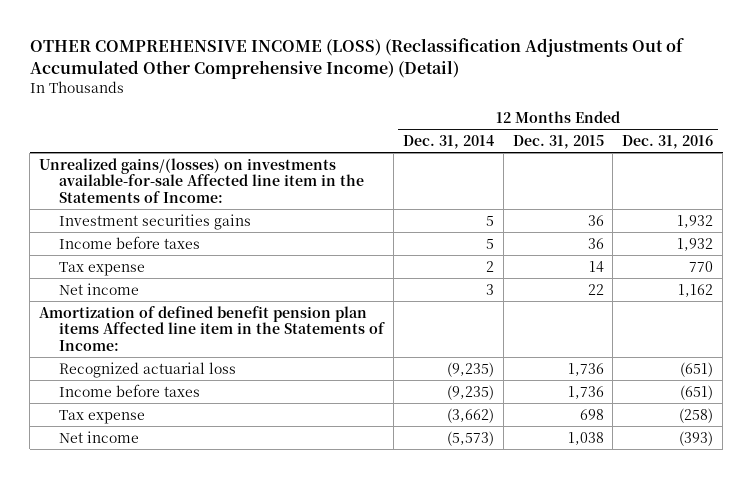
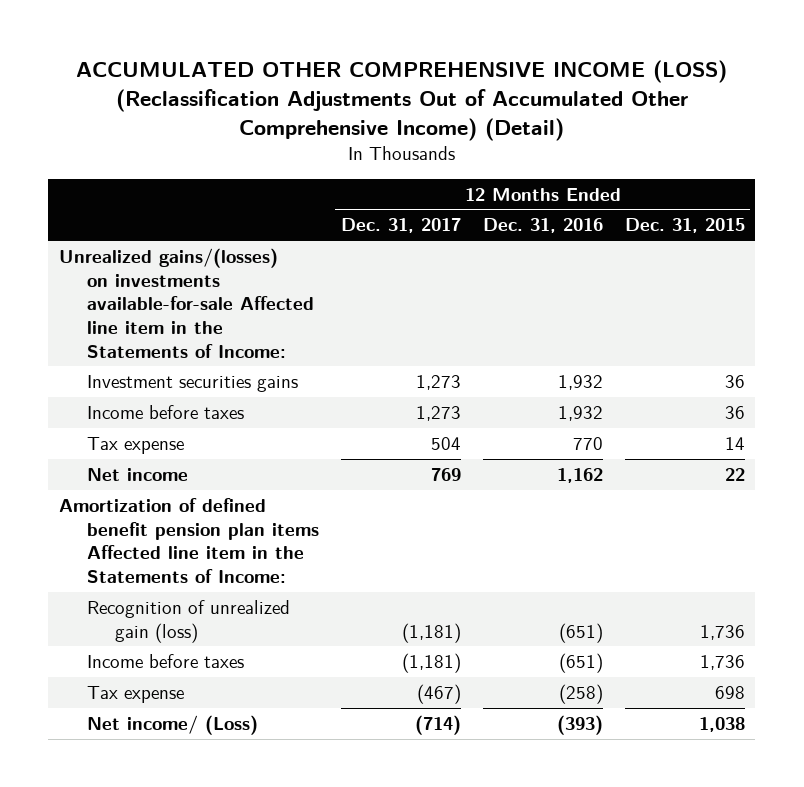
[29,37,684,79] OTHER COMPREHENSIVE INCOME (LOSS) (Reclassification Adjustments Out of Accumulated Other Comprehensive Income) (Detail) -> [75,60,727,142] ACCUMULATED OTHER COMPREHENSIVE INCOME (LOSS) (Reclassification Adjustments Out of Accumulated Other Comprehensive Income) (Detail)
[402,135,494,150] Dec. 31, 2014 -> none
none -> [340,218,461,234] Dec. 31, 2017
[59,361,237,378] Recognized actuarial loss -> [86,599,290,643] Recognition of unrealized gain (loss)
[59,430,140,443] Net income -> [86,714,258,735] Net income/ (Loss)

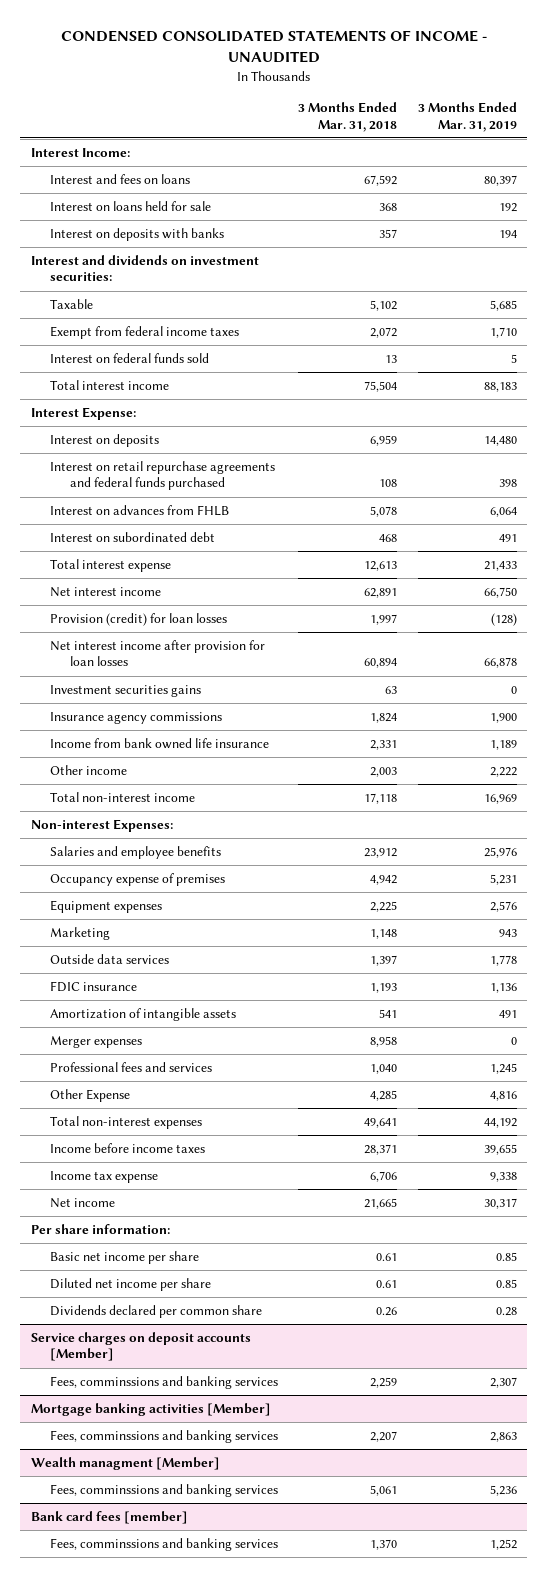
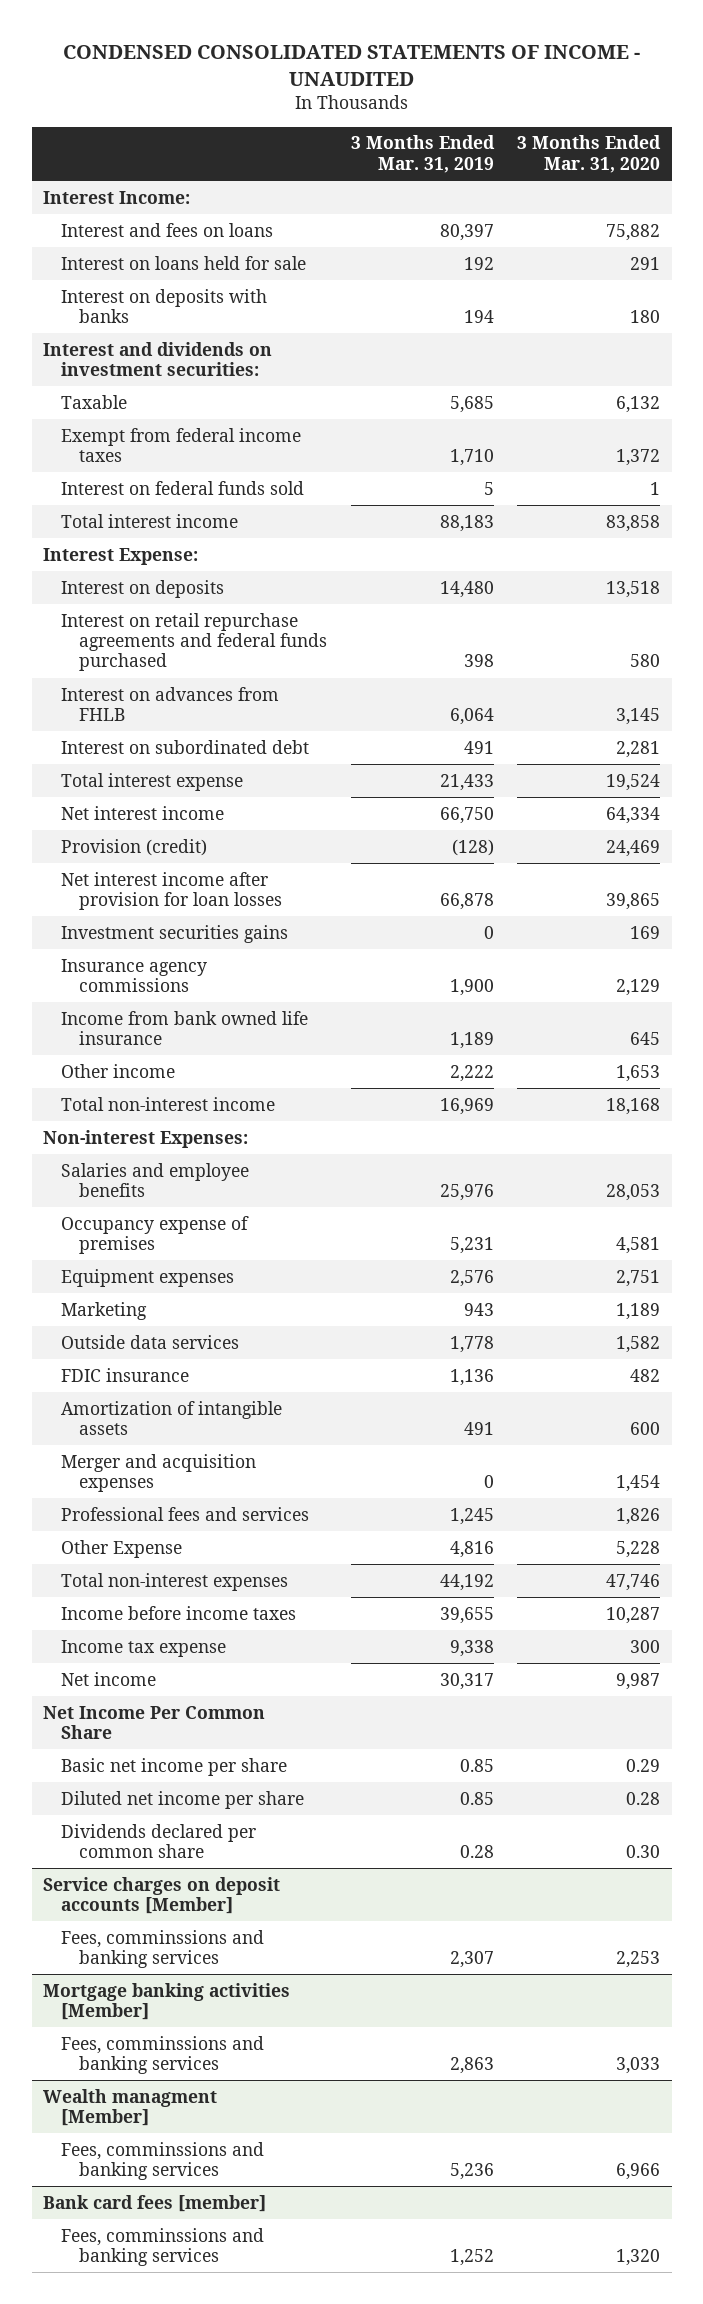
[298,101,398,132] 3 Months Ended Mar. 31, 2018 -> none
none -> [517,135,662,173] 3 Months Ended Mar. 31, 2020
[50,612,228,626] Provision (credit) for loan losses -> [61,838,208,856] Provision (credit)
[50,1035,143,1048] Merger expenses -> [61,1453,257,1493] Merger and acquisition expenses
[30,1223,170,1234] Per share information: -> [43,1705,266,1740] Net Income Per Common Share

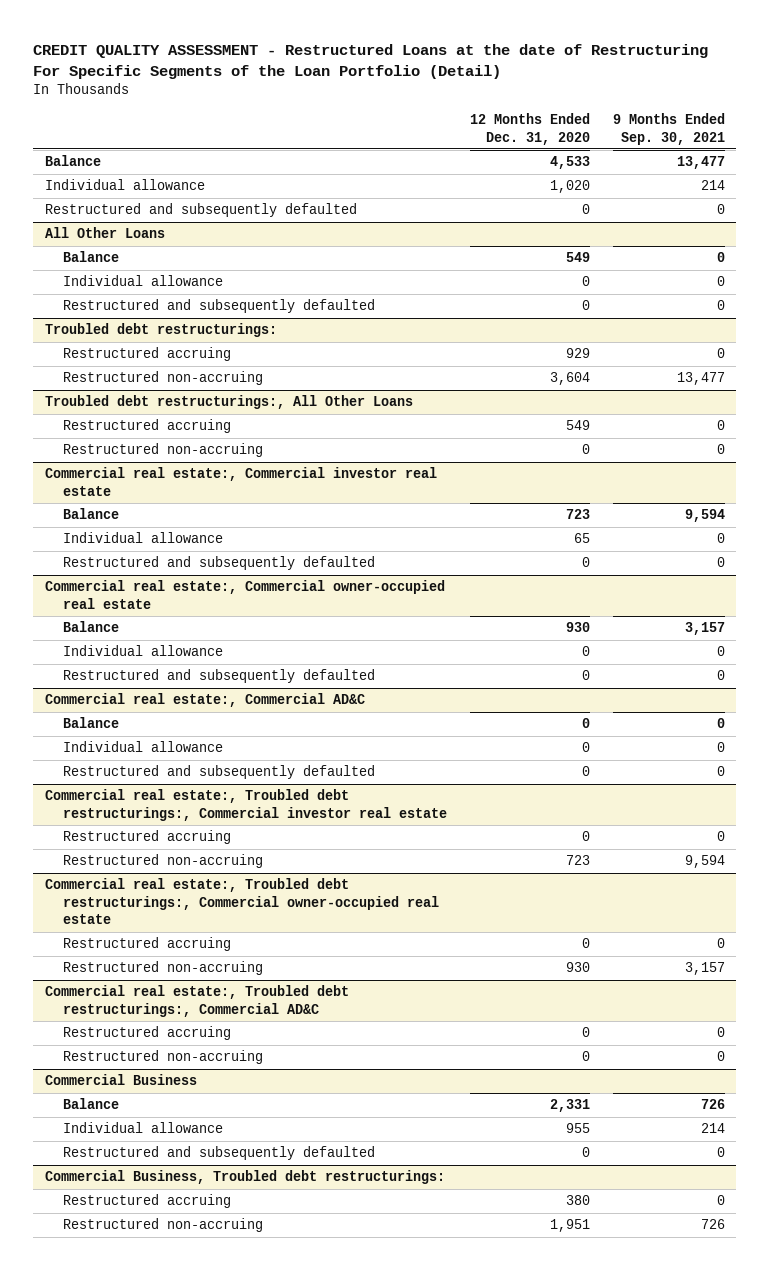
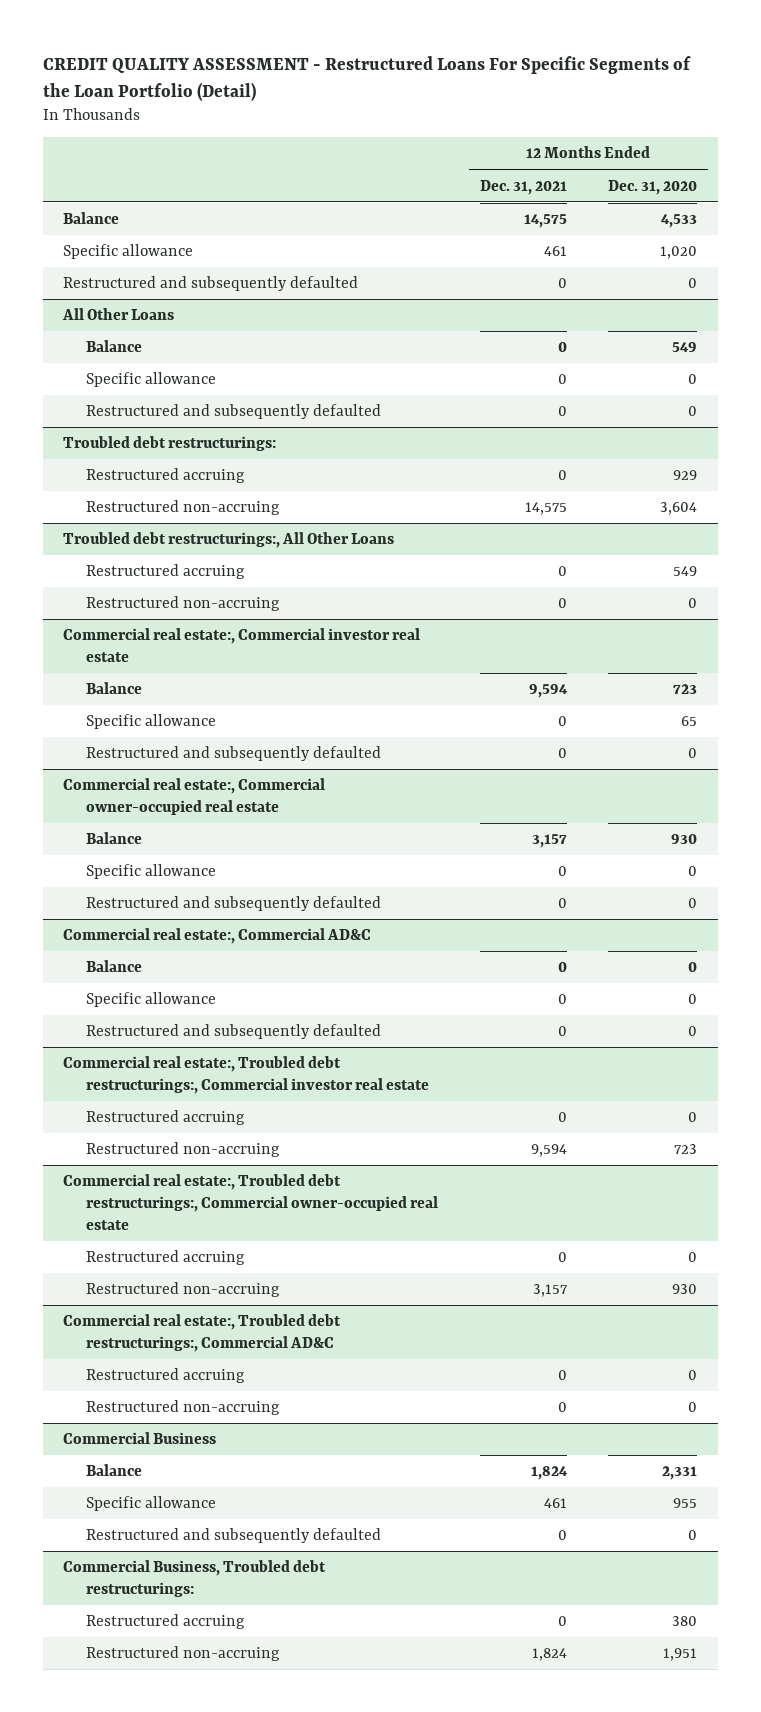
[33,43,709,79] CREDIT QUALITY ASSESSMENT - Restructured Loans at the date of Restructuring For Specific Segments of the Loan Portfolio (Detail) -> [42,55,691,101] CREDIT QUALITY ASSESSMENT - Restructured Loans For Specific Segments of the Loan Portfolio (Detail)
[612,113,725,145] 9 Months Ended Sep. 30, 2021 -> none
none -> [479,179,567,195] Dec. 31, 2021
[44,179,205,191] Individual allowance -> [63,244,194,260] Specific allowance
[63,275,224,287] Individual allowance -> [85,372,216,388] Specific allowance
[63,532,224,544] Individual allowance -> [85,714,216,730] Specific allowance
[63,645,224,657] Individual allowance -> [85,864,216,880] Specific allowance
[63,741,224,753] Individual allowance -> [85,992,216,1008] Specific allowance
[63,1122,224,1134] Individual allowance -> [85,1496,216,1512] Specific allowance

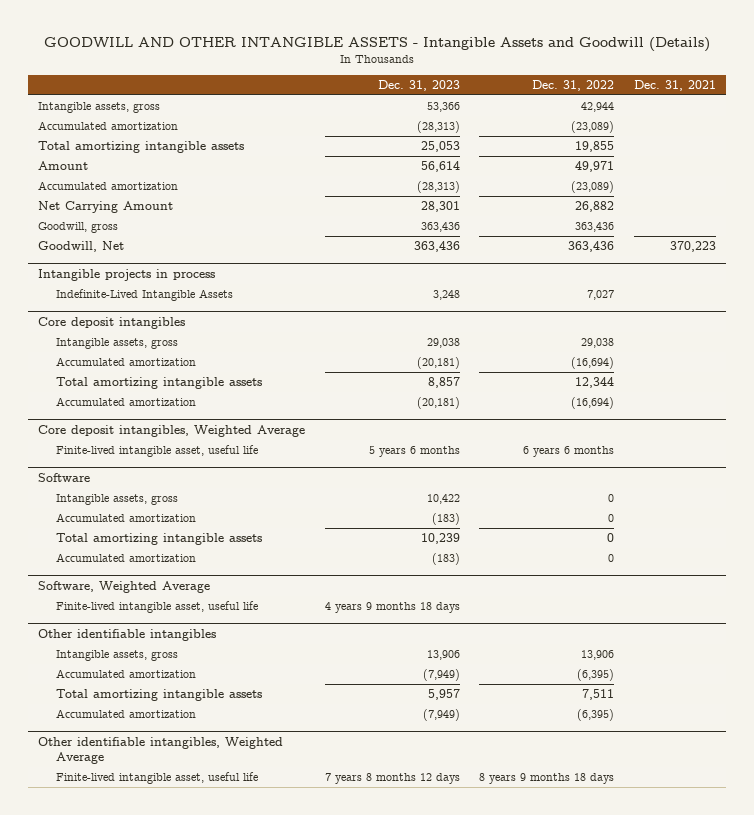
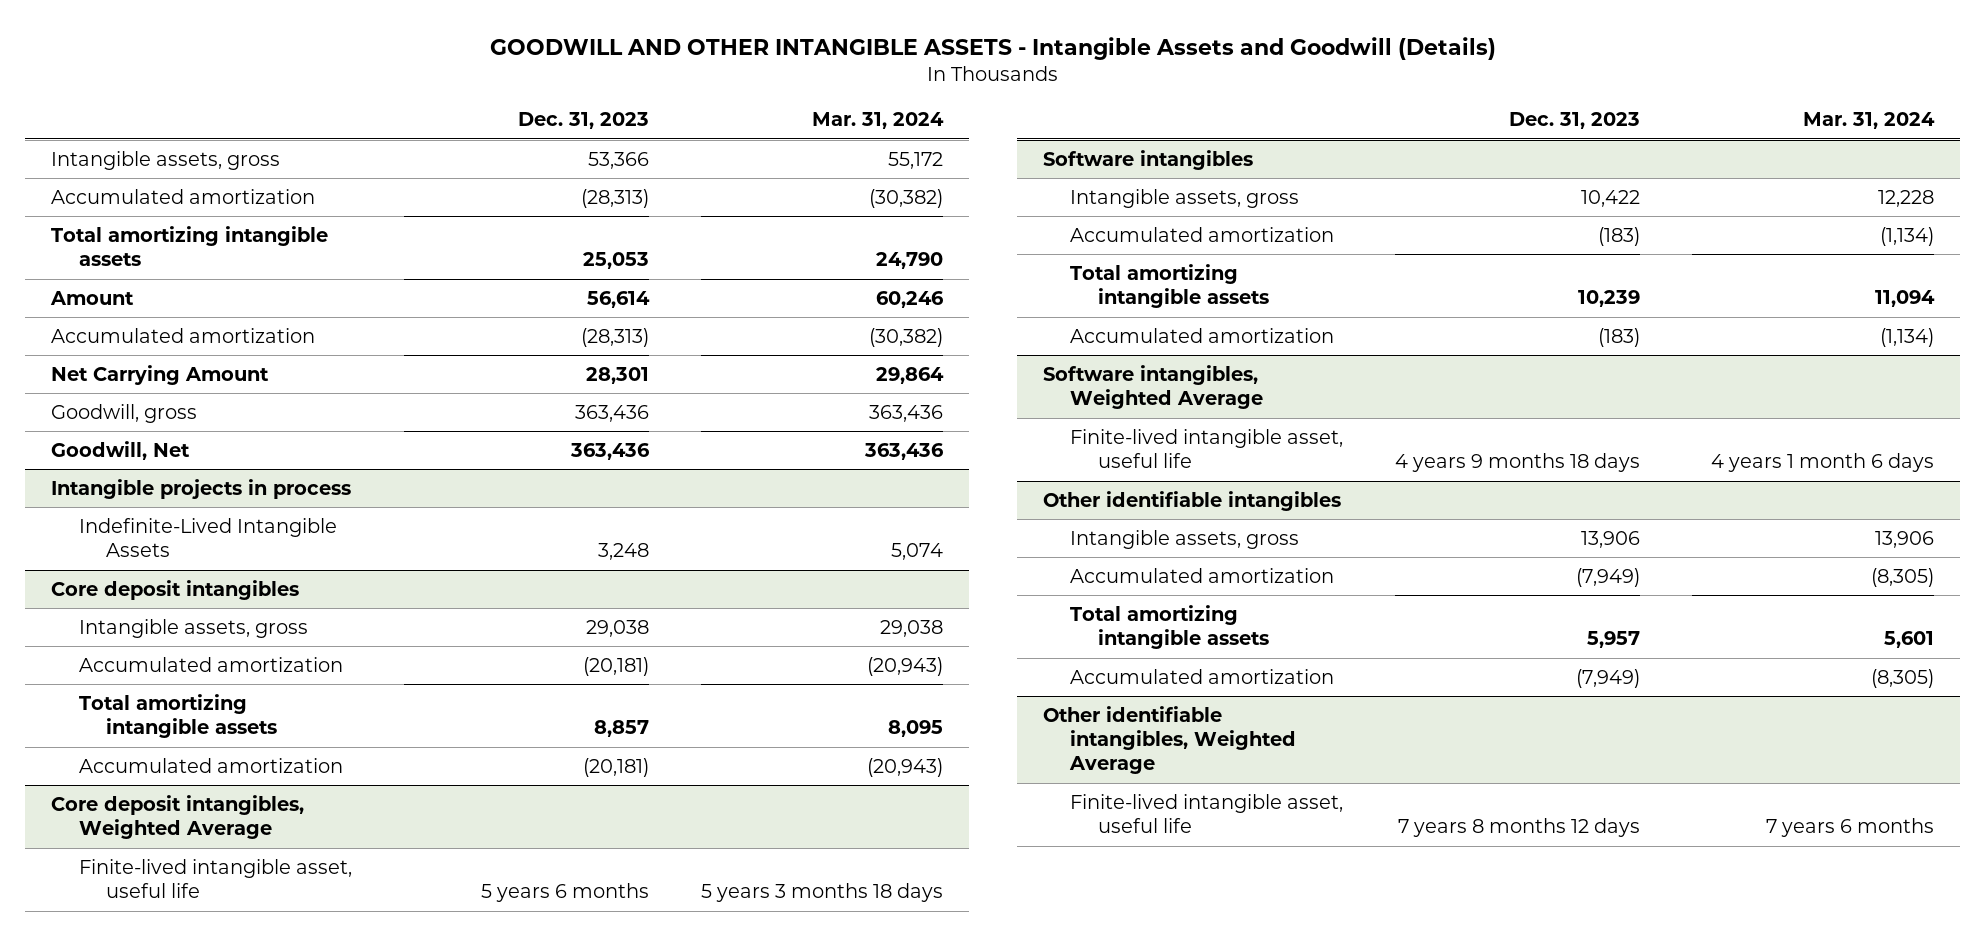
[532,80,615,92] Dec. 31, 2022 -> none
[633,80,716,92] Dec. 31, 2021 -> none
none -> [811,112,944,130] Mar. 31, 2024
[38,472,91,482] Software -> [1042,149,1253,170] Software intangibles
[38,580,211,593] Software, Weighted Average -> [1042,364,1264,410] Software intangibles, Weighted Average

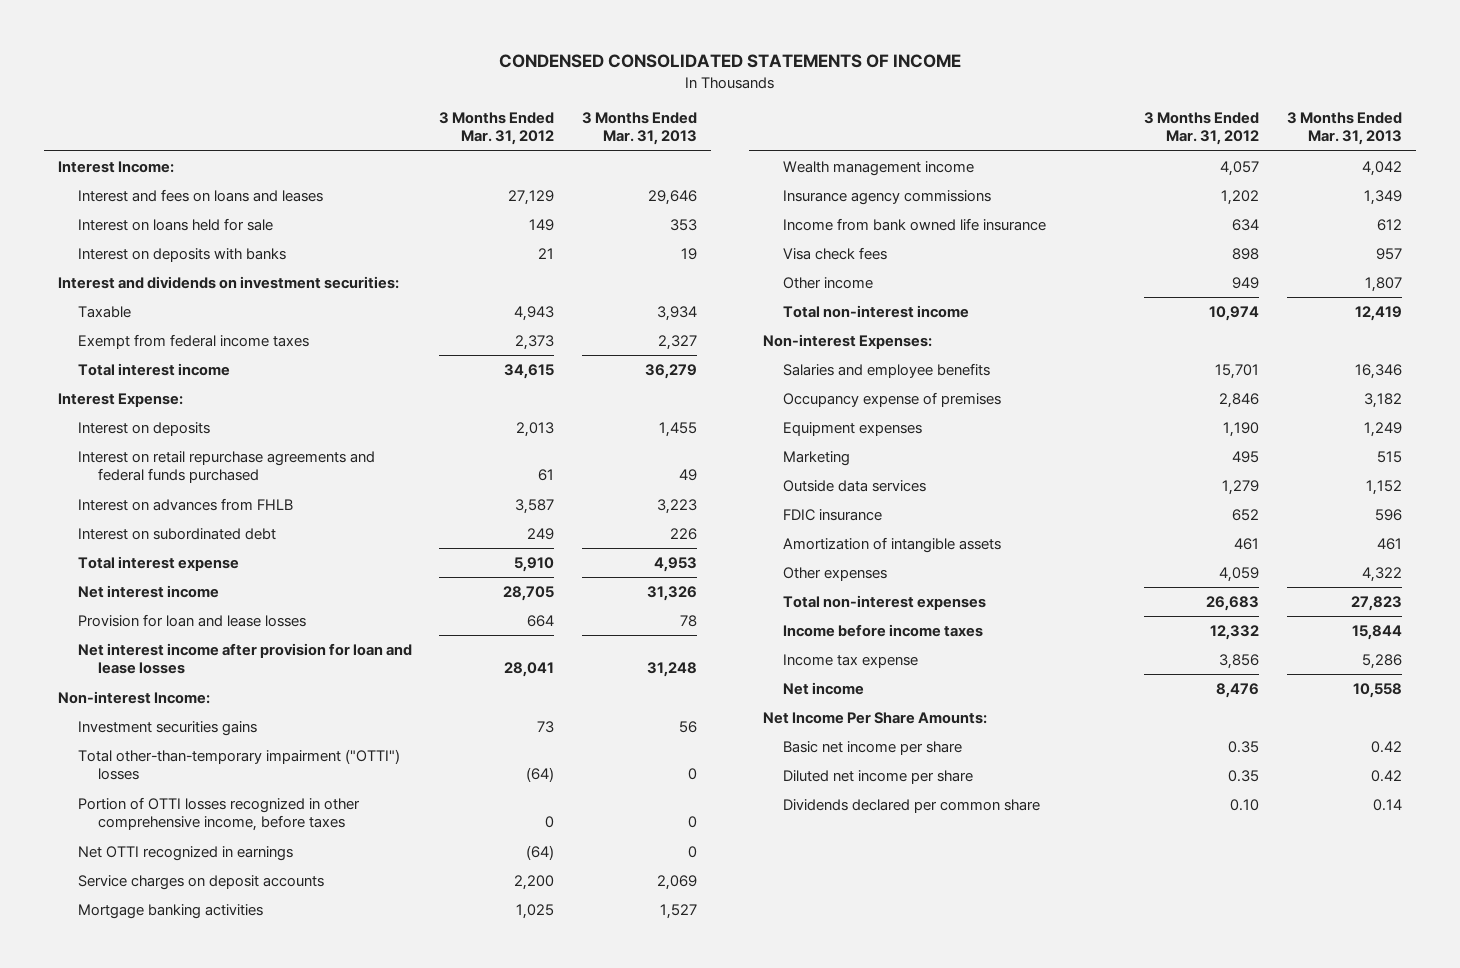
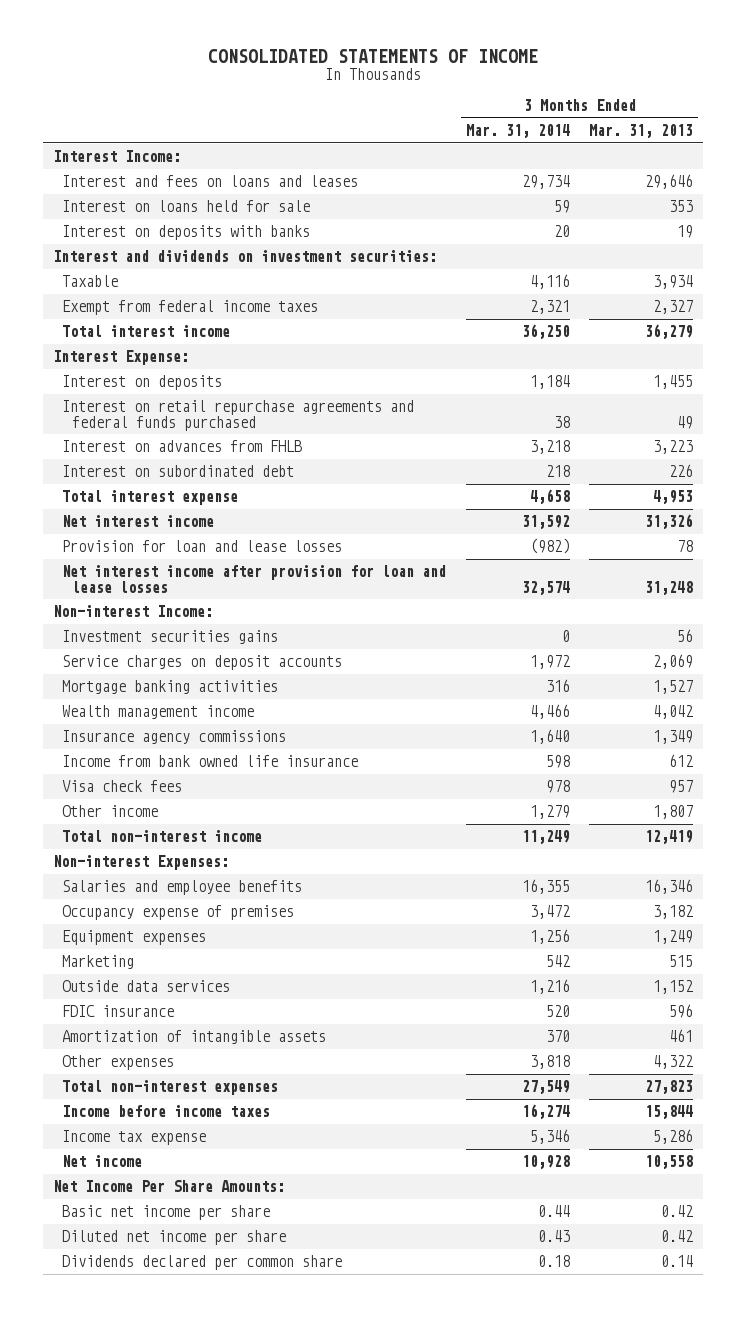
[498,54,961,69] CONDENSED CONSOLIDATED STATEMENTS OF INCOME -> [208,49,539,64] CONSOLIDATED STATEMENTS OF INCOME
[439,112,555,146] 3 Months Ended Mar. 31, 2012 -> none
none -> [465,124,570,139] Mar. 31, 2014
[77,749,400,781] Total other-than-temporary impairment ("OTTI") losses -> none
[77,797,360,832] Portion of OTTI losses recognized in other comprehensive income, before taxes -> none
[77,846,293,862] Net OTTI recognized in earnings -> none

